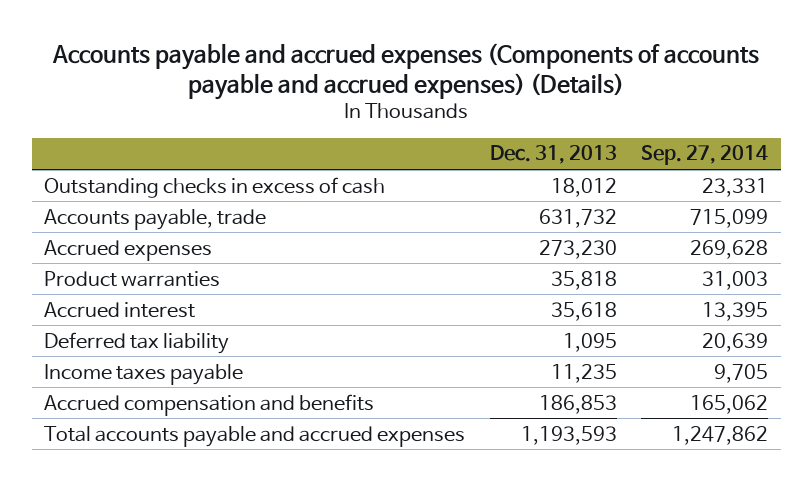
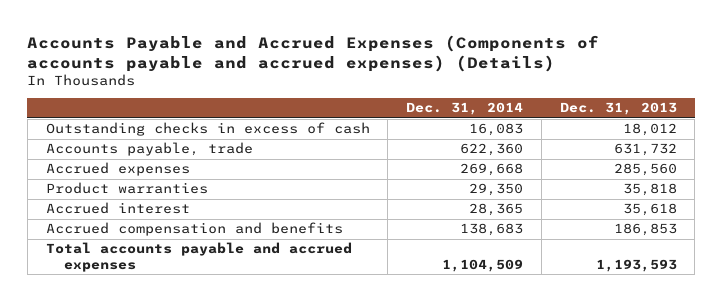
[52,42,760,101] Accounts payable and accrued expenses (Components of accounts payable and accrued expenses) (Details) -> [27,34,600,72] Accounts Payable and Accrued Expenses (Components of accounts payable and accrued expenses) (Details)
[641,145,769,166] Sep. 27, 2014 -> none
none -> [406,102,524,116] Dec. 31, 2014
[538,239,617,259] 273,230 -> [613,163,677,177] 285,560
[43,331,229,354] Deferred tax liability -> none
[43,363,243,385] Income taxes payable -> none

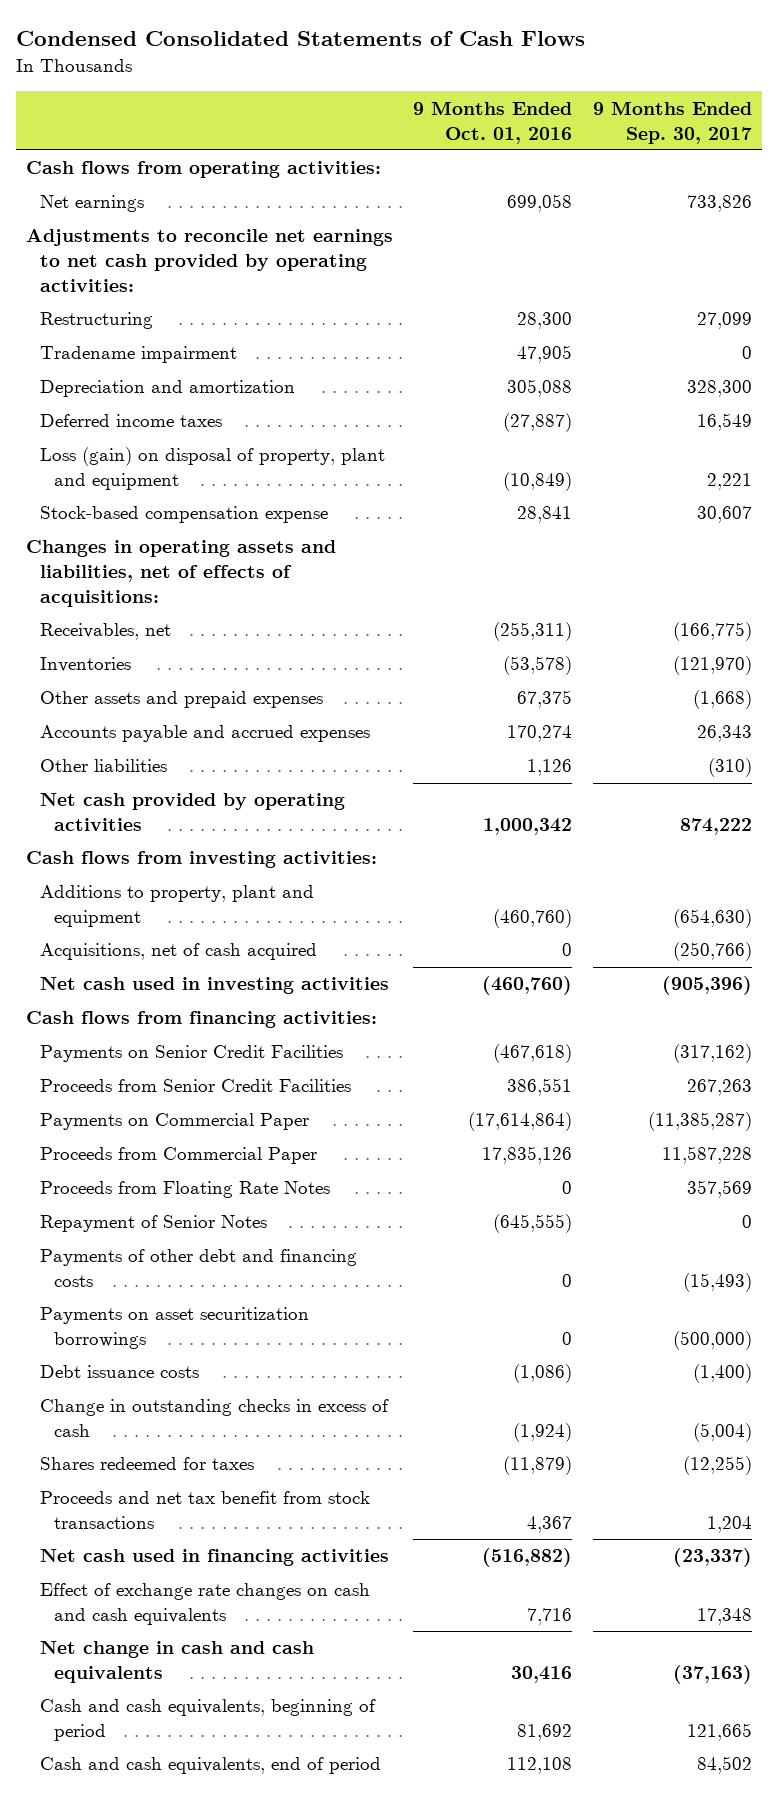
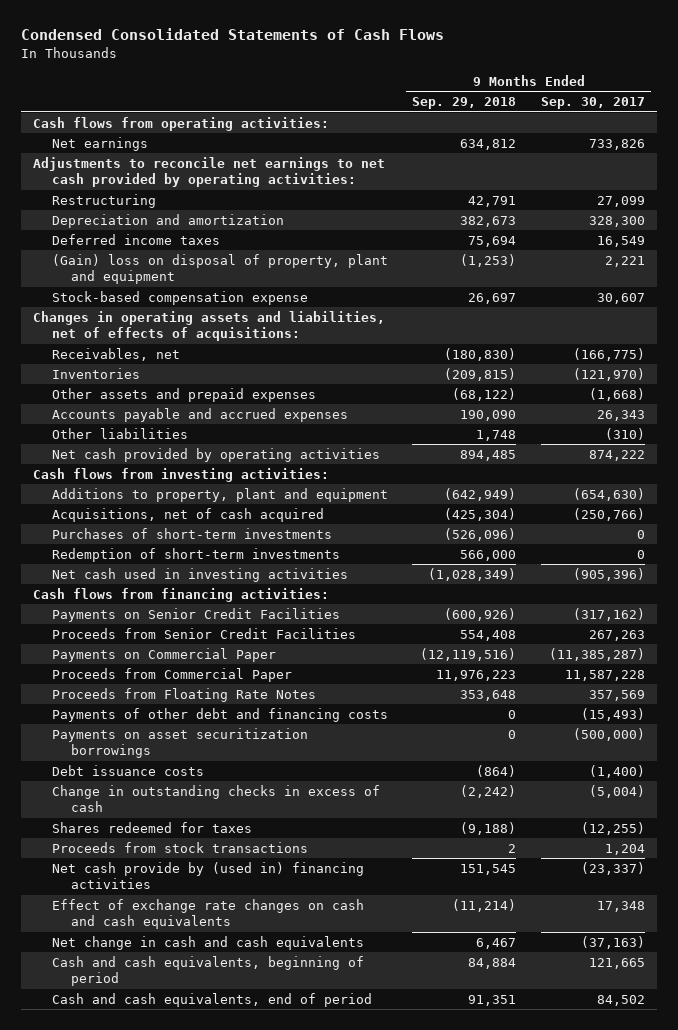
[413,100,573,144] 9 Months Ended Oct. 01, 2016 -> none
none -> [412,97,517,110] Sep. 29, 2018
[40,346,238,364] Tradename impairment -> none
[40,447,386,491] Loss (gain) on disposal of property, plant and equipment -> [51,253,388,285] (Gain) loss on disposal of property, plant and equipment
none -> [51,527,332,539] Purchases of short-term investments
none -> [51,547,340,562] Redemption of short-term investments
[40,1215,268,1233] Repayment of Senior Notes -> none
[40,1491,371,1530] Proceeds and net tax benefit from stock transactions -> [51,841,308,853] Proceeds from stock transactions
[40,1549,390,1567] Net cash used in financing activities -> [51,861,364,890] Net cash provide by (used in) financing activities

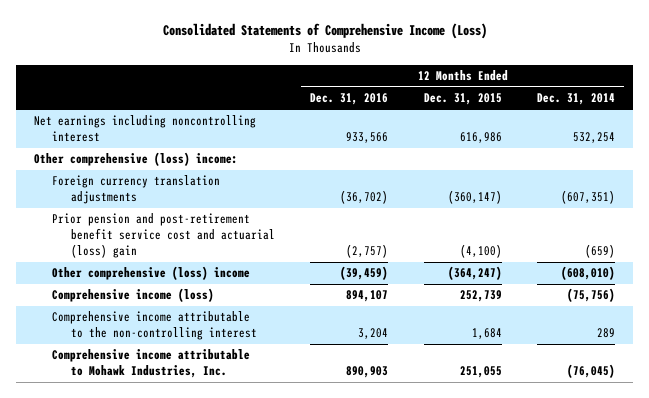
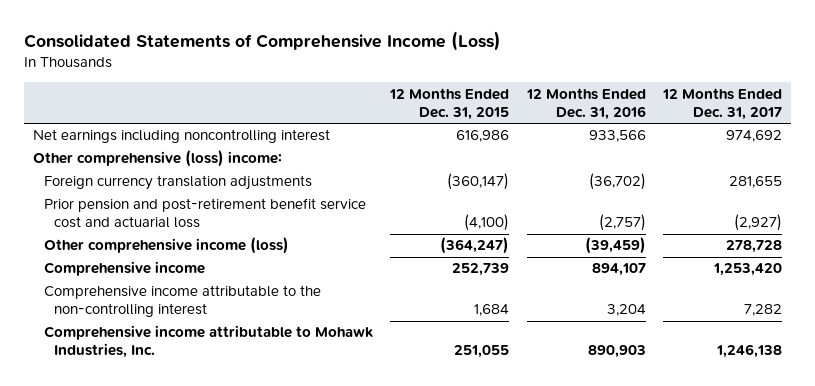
[537,93,616,106] Dec. 31, 2014 -> none
none -> [662,87,783,120] 12 Months Ended Dec. 31, 2017
[52,213,275,258] Prior pension and post-retirement benefit service cost and actuarial (loss) gain -> [43,198,366,229] Prior pension and post-retirement benefit service cost and actuarial loss
[52,266,251,281] Other comprehensive (loss) income -> [43,237,289,255] Other comprehensive income (loss)
[52,288,215,303] Comprehensive income (loss) -> [43,261,205,277] Comprehensive income

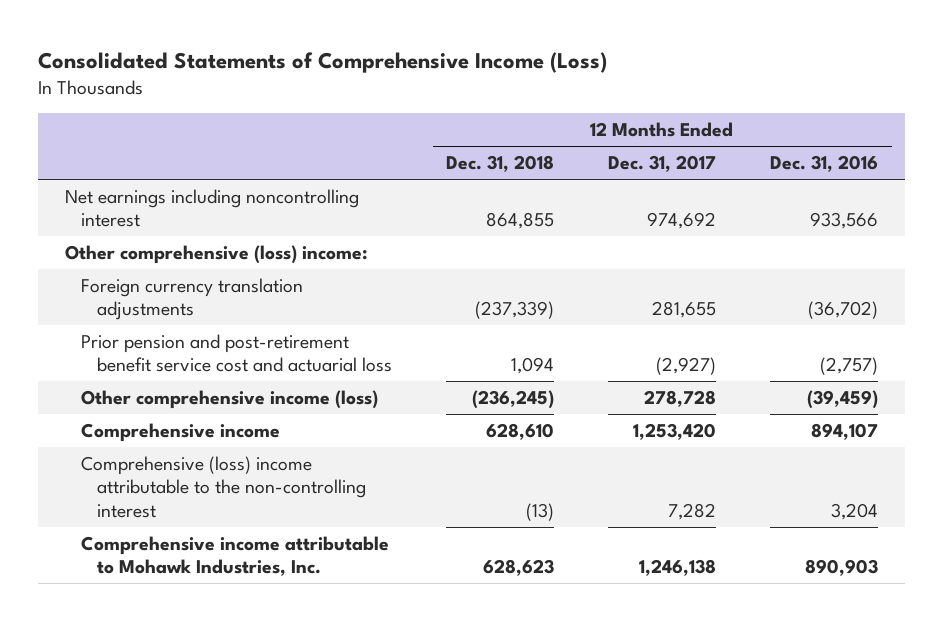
[389,87,510,120] 12 Months Ended Dec. 31, 2015 -> none
none -> [446,155,555,173] Dec. 31, 2018
[43,285,321,318] Comprehensive income attributable to the non-controlling interest -> [80,455,367,518] Comprehensive (loss) income attributable to the non-controlling interest

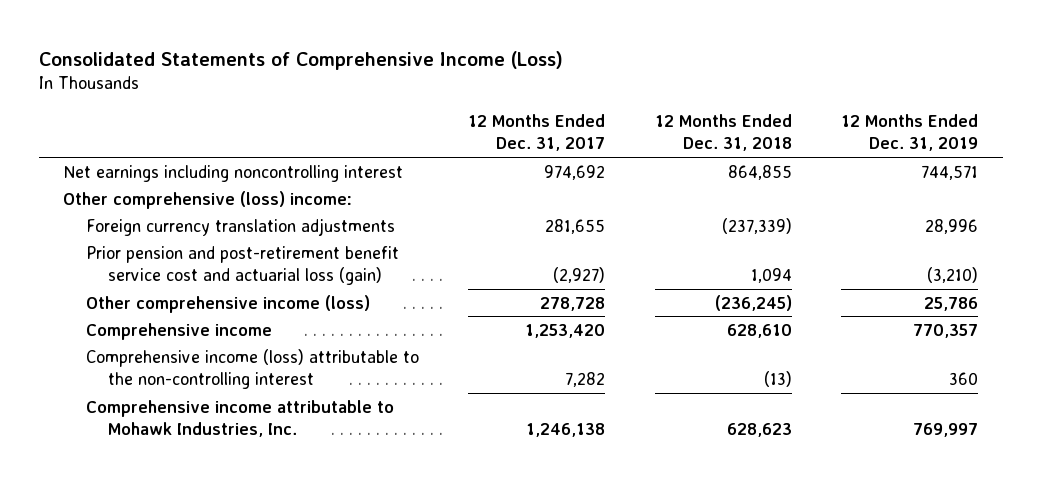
[770,155,879,173] Dec. 31, 2016 -> none
none -> [841,113,979,152] 12 Months Ended Dec. 31, 2019
[80,333,393,373] Prior pension and post-retirement benefit service cost and actuarial loss -> [85,245,399,286] Prior pension and post-retirement benefit service cost and actuarial loss (gain)
[80,455,367,518] Comprehensive (loss) income attributable to the non-controlling interest -> [85,348,419,390] Comprehensive income (loss) attributable to the non-controlling interest

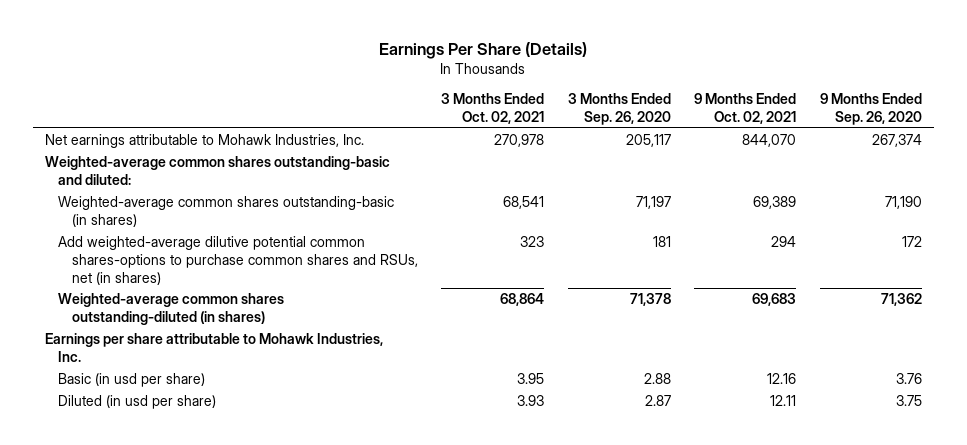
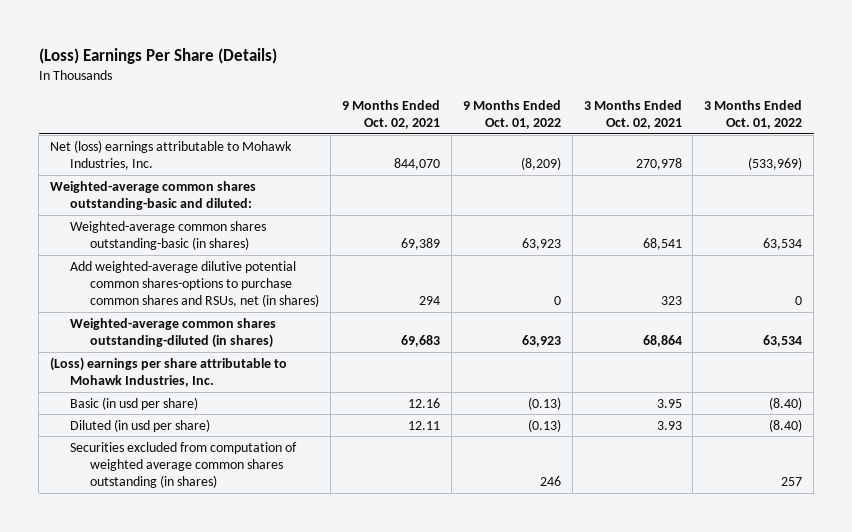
[379,42,588,60] Earnings Per Share (Details) -> [38,47,277,64] (Loss) Earnings Per Share (Details)
[567,93,671,126] 3 Months Ended Sep. 26, 2020 -> none
[820,93,923,126] 9 Months Ended Sep. 26, 2020 -> none
none -> [462,100,561,130] 9 Months Ended Oct. 01, 2022
none -> [704,100,803,130] 3 Months Ended Oct. 01, 2022
[44,134,364,149] Net earnings attributable to Mohawk Industries, Inc. -> [50,139,293,170] Net (loss) earnings attributable to Mohawk Industries, Inc.
[44,333,383,362] Earnings per share attributable to Mohawk Industries, Inc. -> [50,356,288,387] (Loss) earnings per share attributable to Mohawk Industries, Inc.
none -> [70,441,298,489] Securities excluded from computation of weighted average common shares outstanding (in shares)

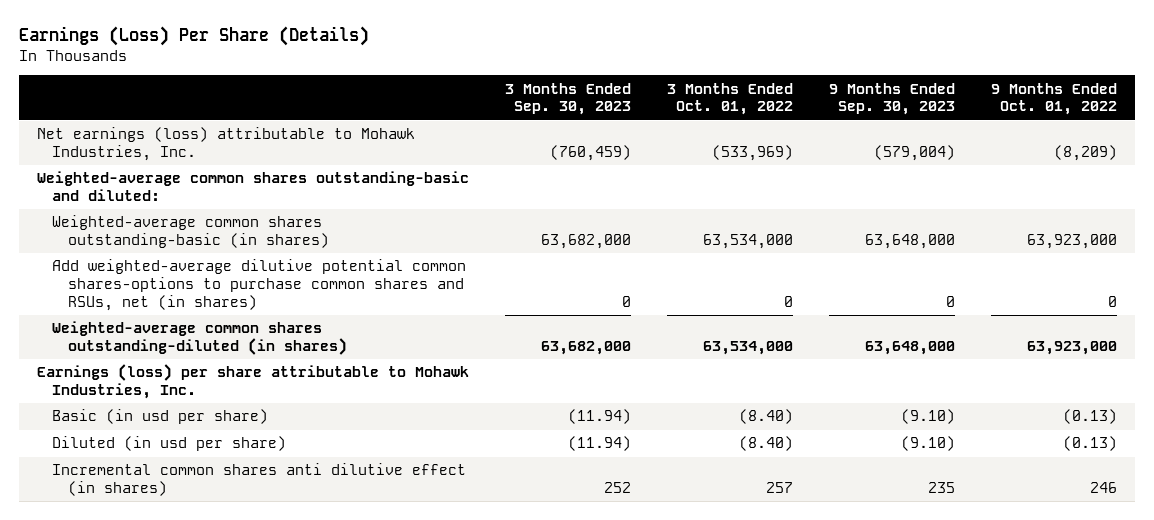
[38,47,277,64] (Loss) Earnings Per Share (Details) -> [19,26,370,47] Earnings (Loss) Per Share (Details)
[341,100,440,130] 9 Months Ended Oct. 02, 2021 -> none
[583,100,682,130] 3 Months Ended Oct. 02, 2021 -> none
none -> [505,82,632,116] 3 Months Ended Sep. 30, 2023
none -> [828,82,955,116] 9 Months Ended Sep. 30, 2023
[50,139,293,170] Net (loss) earnings attributable to Mohawk Industries, Inc. -> [37,127,416,162] Net earnings (loss) attributable to Mohawk Industries, Inc.
[521,237,561,250] 63,923 -> [1026,234,1117,250] 63,923,000
[763,237,803,250] 63,534 -> [703,234,794,250] 63,534,000
[521,334,561,347] 63,923 -> [1026,341,1117,356] 63,923,000
[763,334,803,347] 63,534 -> [703,341,794,356] 63,534,000
[50,356,288,387] (Loss) earnings per share attributable to Mohawk Industries, Inc. -> [37,364,470,400] Earnings (loss) per share attributable to Mohawk Industries, Inc.
[70,441,298,489] Securities excluded from computation of weighted average common shares outstanding (in shares) -> [52,463,467,497] Incremental common shares anti dilutive effect (in shares)

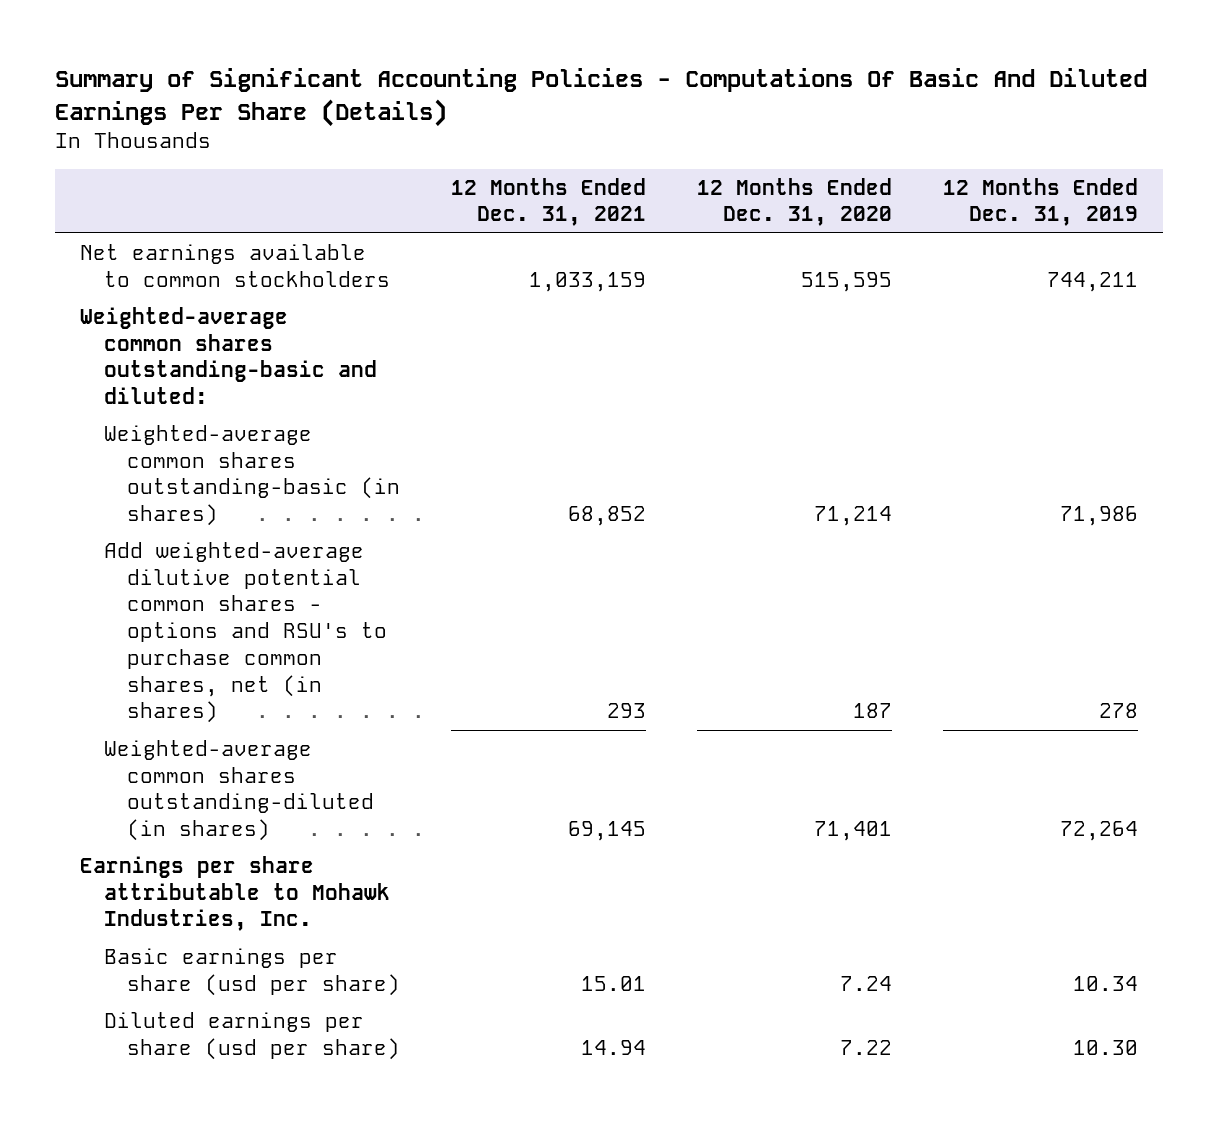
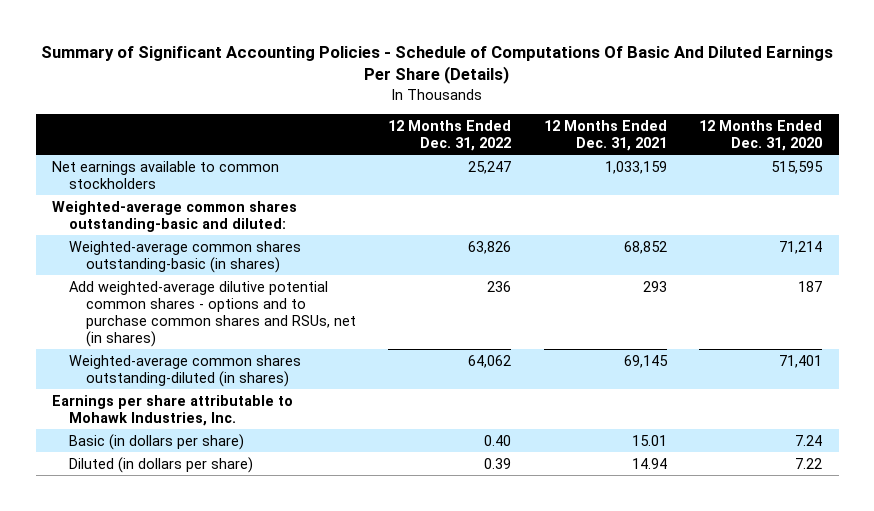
[54,68,1147,127] Summary of Significant Accounting Policies - Computations Of Basic And Diluted Earnings Per Share (Details) -> [41,46,834,85] Summary of Significant Accounting Policies - Schedule of Computations Of Basic And Diluted Earnings Per Share (Details)
[942,177,1138,227] 12 Months Ended Dec. 31, 2019 -> none
none -> [388,119,512,151] 12 Months Ended Dec. 31, 2022
[103,541,388,724] Add weighted-average dilutive potential common shares - options and RSU's to purchase common shares, net (in shares) -> [68,280,356,347] Add weighted-average dilutive potential common shares - options and to purchase common shares and RSUs, net (in shares)
[103,947,401,996] Basic earnings per share (usd per share) -> [68,433,244,450] Basic (in dollars per share)
[103,1011,401,1060] Diluted earnings per share (usd per share) -> [68,456,253,473] Diluted (in dollars per share)

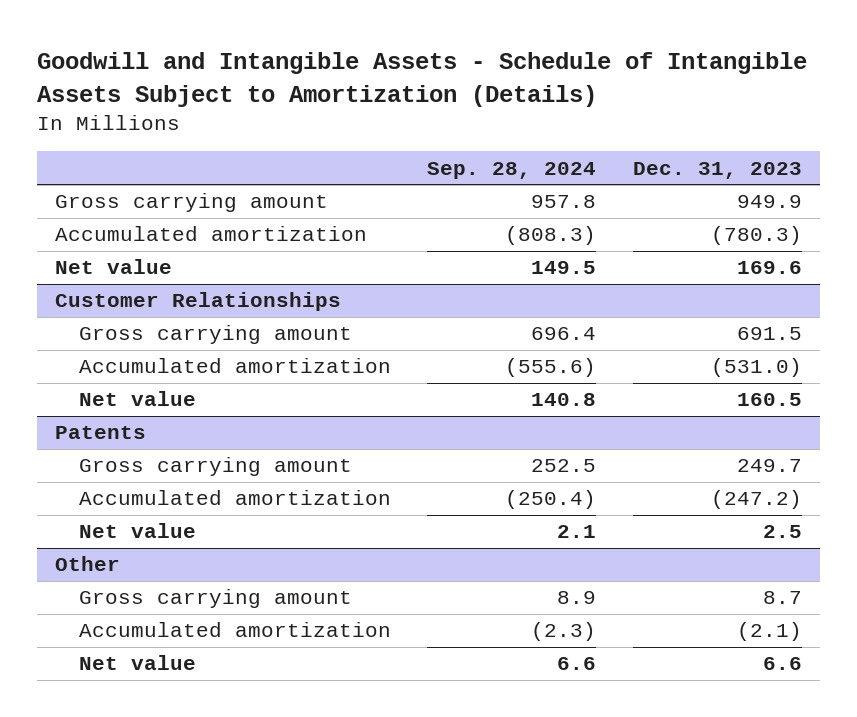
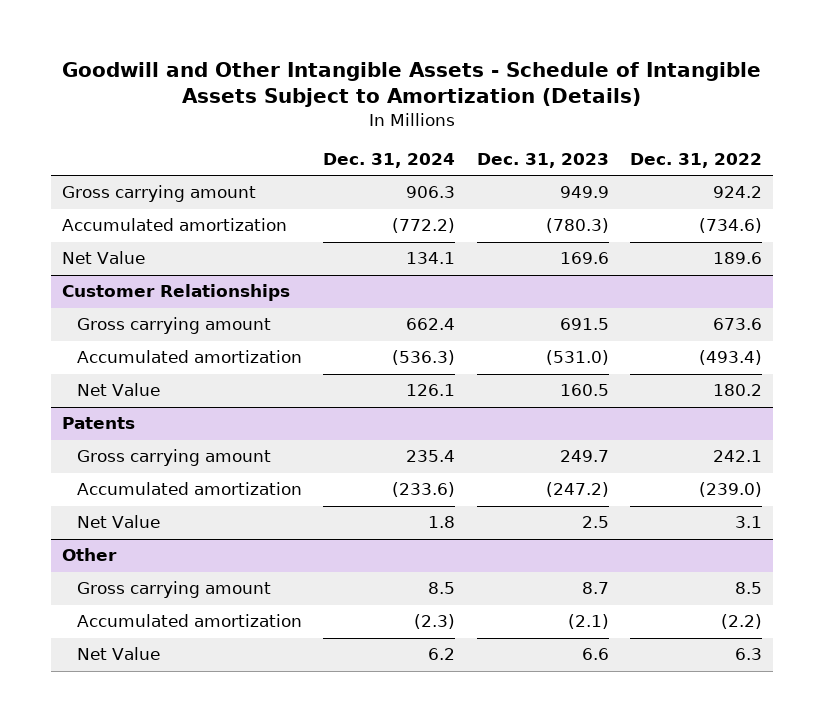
[36,52,807,107] Goodwill and Intangible Assets - Schedule of Intangible Assets Subject to Amortization (Details) -> [61,62,761,108] Goodwill and Other Intangible Assets - Schedule of Intangible Assets Subject to Amortization (Details)
[427,161,597,179] Sep. 28, 2024 -> none
none -> [323,153,456,169] Dec. 31, 2024
none -> [630,153,763,169] Dec. 31, 2022
[54,259,172,275] Net value -> [61,251,145,265] Net Value
[78,391,196,407] Net value -> [76,383,160,397] Net Value
[78,523,196,539] Net value -> [76,515,160,529] Net Value
[78,655,196,671] Net value -> [76,647,160,661] Net Value

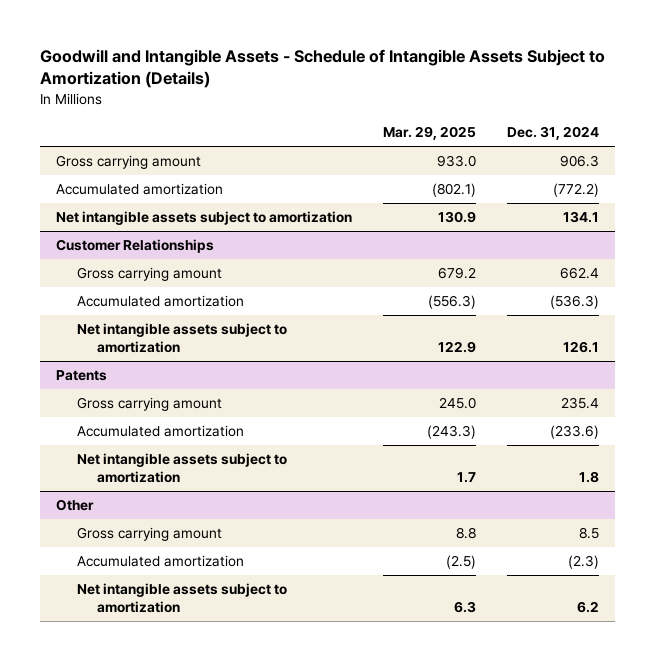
[61,62,761,108] Goodwill and Other Intangible Assets - Schedule of Intangible Assets Subject to Amortization (Details) -> [40,49,606,89] Goodwill and Intangible Assets - Schedule of Intangible Assets Subject to Amortization (Details)
[476,153,609,169] Dec. 31, 2023 -> none
[630,153,763,169] Dec. 31, 2022 -> none
none -> [383,126,477,141] Mar. 29, 2025
[61,251,145,265] Net Value -> [55,211,352,226] Net intangible assets subject to amortization
[76,383,160,397] Net Value -> [76,323,287,353] Net intangible assets subject to amortization
[76,515,160,529] Net Value -> [76,453,287,483] Net intangible assets subject to amortization
[76,647,160,661] Net Value -> [76,583,287,613] Net intangible assets subject to amortization

